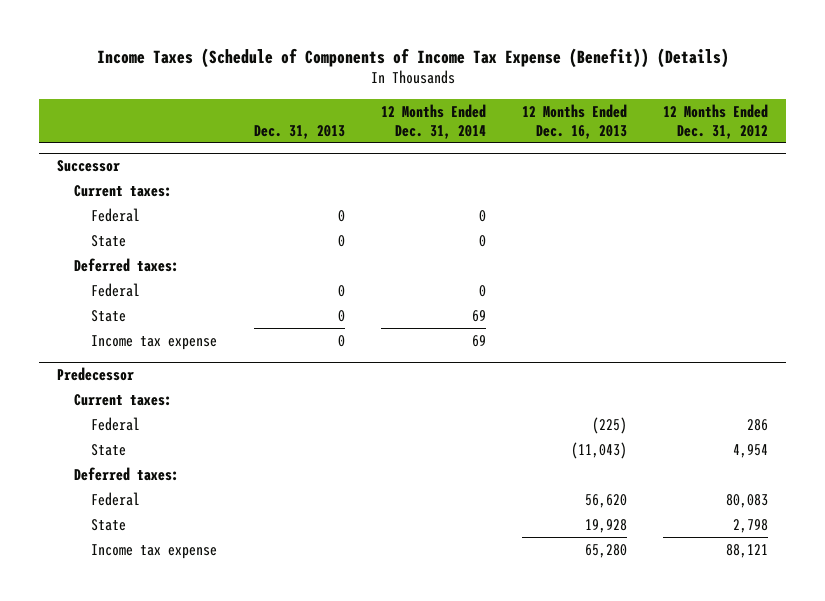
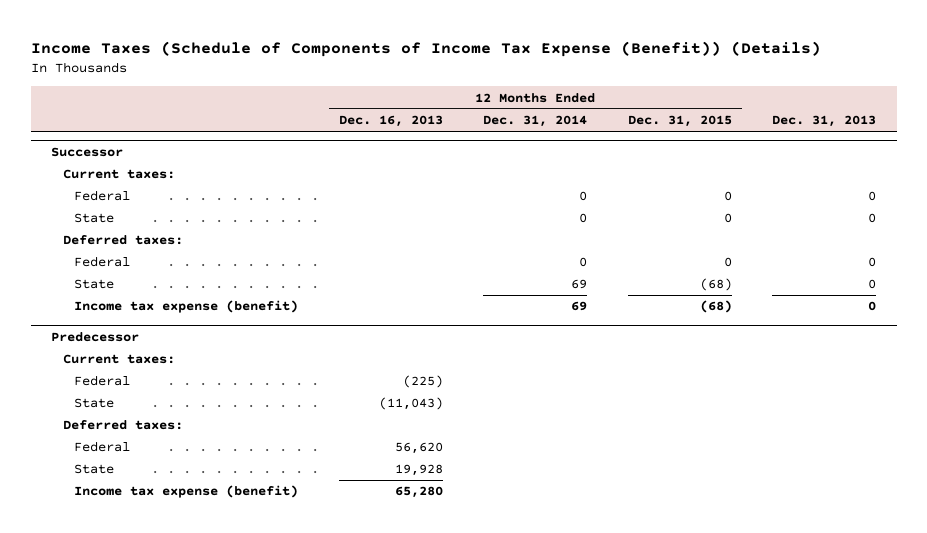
[663,103,769,139] 12 Months Ended Dec. 31, 2012 -> none
none -> [627,115,732,128] Dec. 31, 2015
[91,334,218,350] Income tax expense -> [74,300,299,314] Income tax expense (benefit)
[91,543,218,559] Income tax expense -> [74,485,299,499] Income tax expense (benefit)

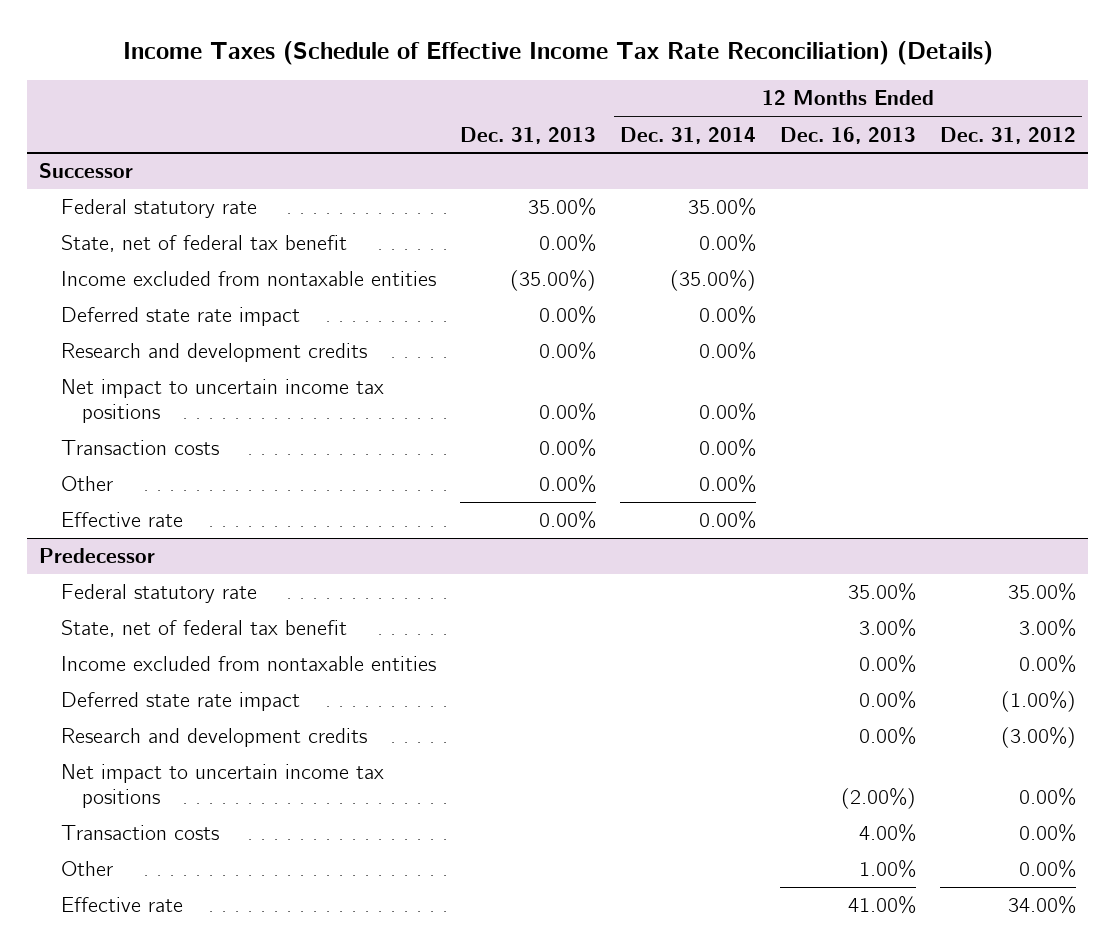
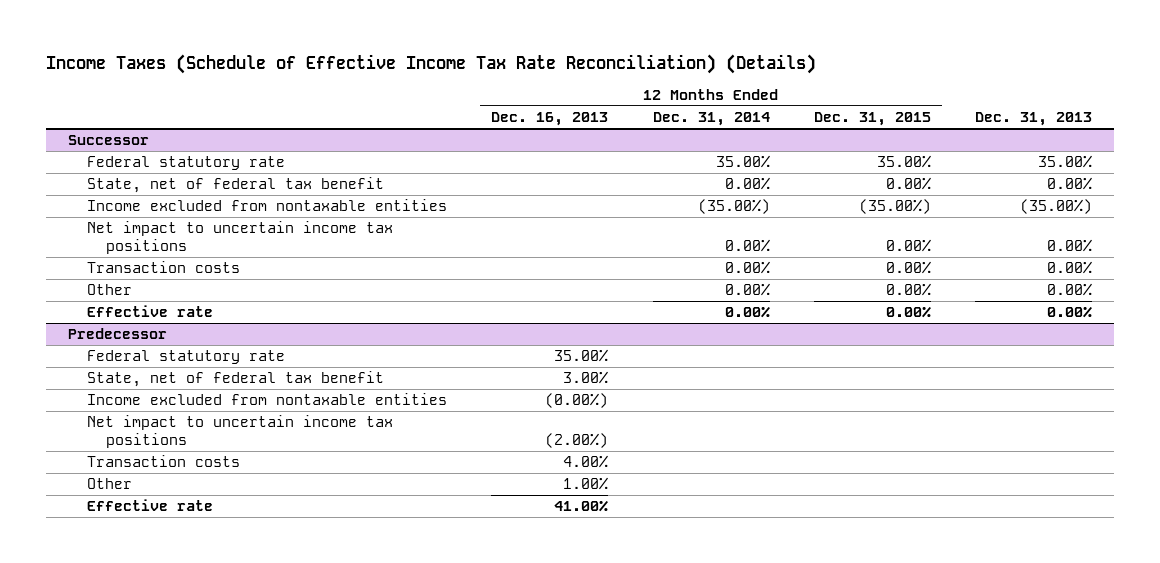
[939,126,1076,144] Dec. 31, 2012 -> none
none -> [813,112,931,127] Dec. 31, 2015
[60,307,300,327] Deferred state rate impact -> none
[60,343,367,363] Research and development credits -> none
[60,692,300,712] Deferred state rate impact -> none
[60,728,367,748] Research and development credits -> none
[858,655,916,674] 0.00% -> [545,393,609,409] (0.00%)

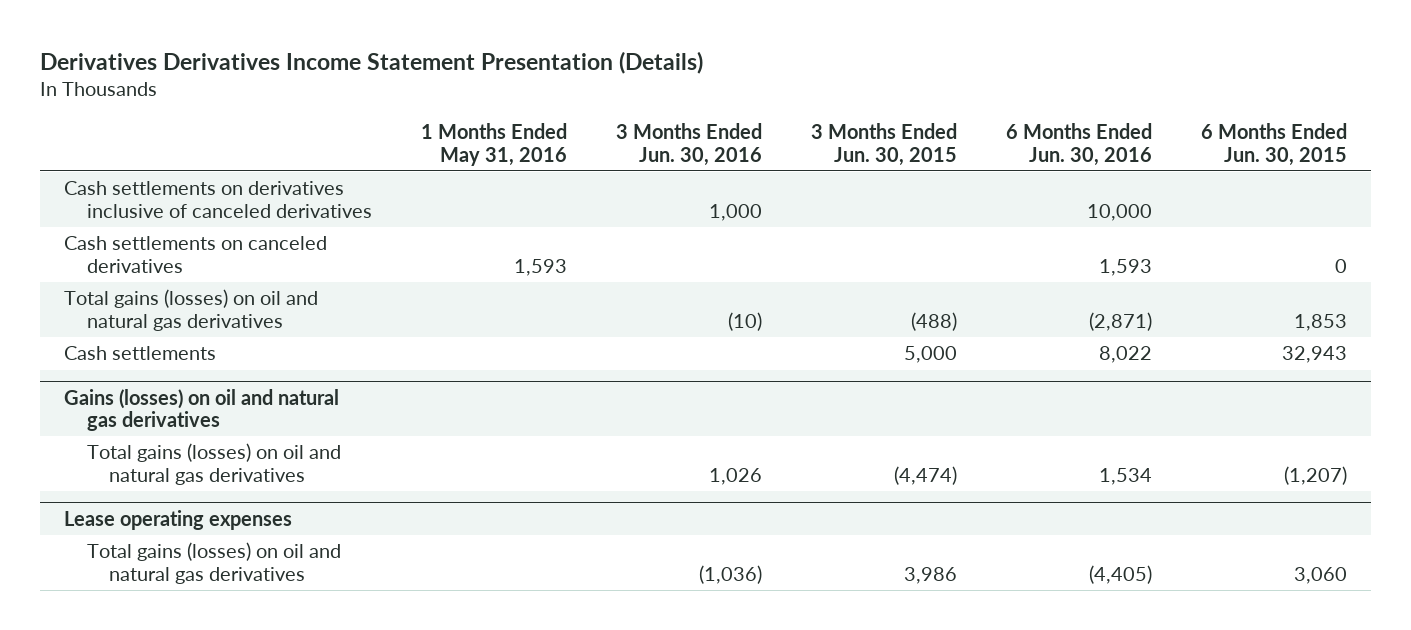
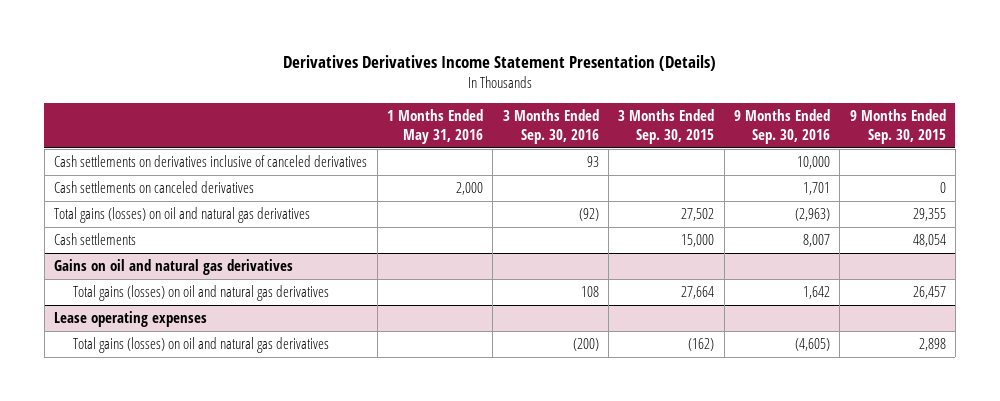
[615,123,762,166] 3 Months Ended Jun. 30, 2016 -> none
[810,123,957,166] 3 Months Ended Jun. 30, 2015 -> none
[1005,123,1152,166] 6 Months Ended Jun. 30, 2016 -> none
[1200,123,1347,166] 6 Months Ended Jun. 30, 2015 -> none
none -> [502,109,599,145] 3 Months Ended Sep. 30, 2016
none -> [618,109,715,145] 3 Months Ended Sep. 30, 2015
none -> [733,109,830,145] 9 Months Ended Sep. 30, 2016
none -> [849,109,946,145] 9 Months Ended Sep. 30, 2015
[513,258,567,276] 1,593 -> [455,182,483,196] 2,000
[64,388,340,432] Gains (losses) on oil and natural gas derivatives -> [54,259,294,276] Gains on oil and natural gas derivatives

